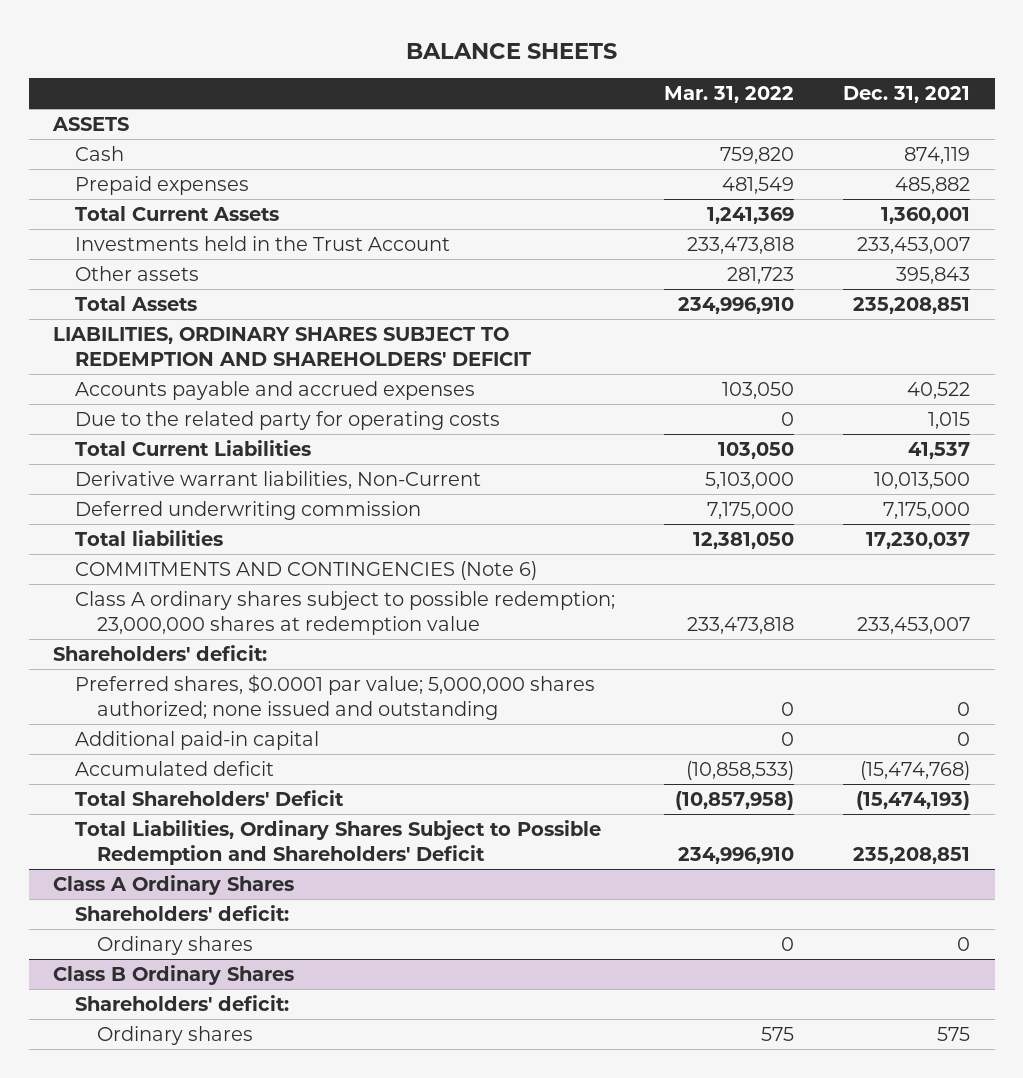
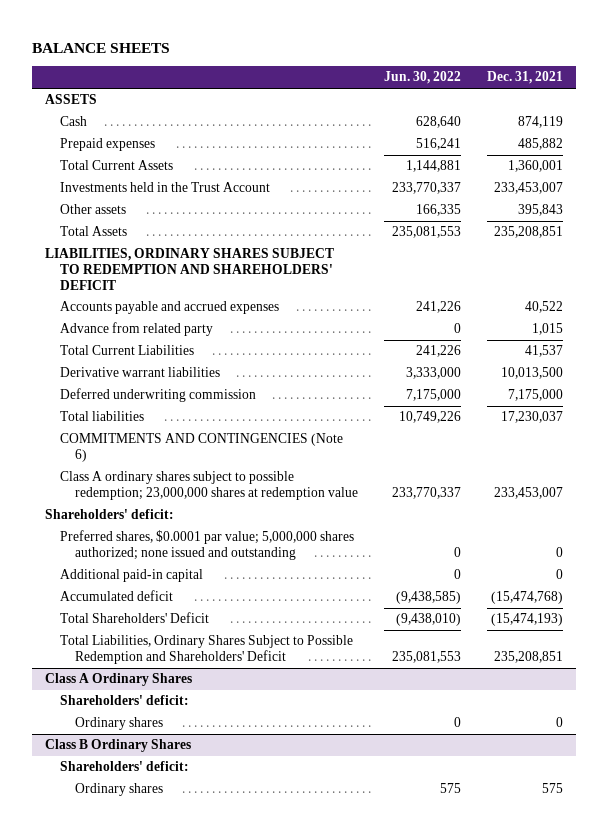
[664,86,795,104] Mar. 31, 2022 -> none
none -> [384,71,462,85] Jun. 30, 2022
[75,410,501,430] Due to the related party for operating costs -> [59,322,213,337] Advance from related party
[75,470,482,489] Derivative warrant liabilities, Non-Current -> [59,367,220,378] Derivative warrant liabilities

